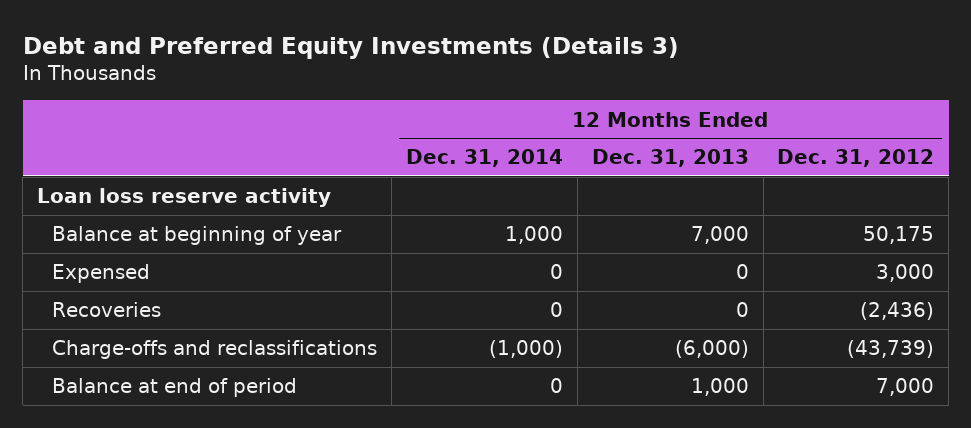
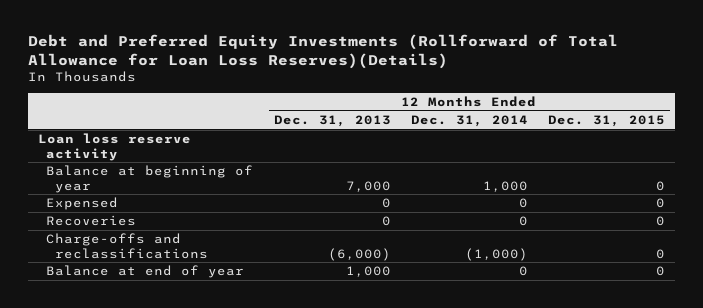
[22,36,679,59] Debt and Preferred Equity Investments (Details 3) -> [27,34,618,69] Debt and Preferred Equity Investments (Rollforward of Total Allowance for Loan Loss Reserves)(Details)
[777,149,935,168] Dec. 31, 2012 -> none
none -> [547,114,665,127] Dec. 31, 2015
[52,378,298,398] Balance at end of period -> [46,265,245,279] Balance at end of year

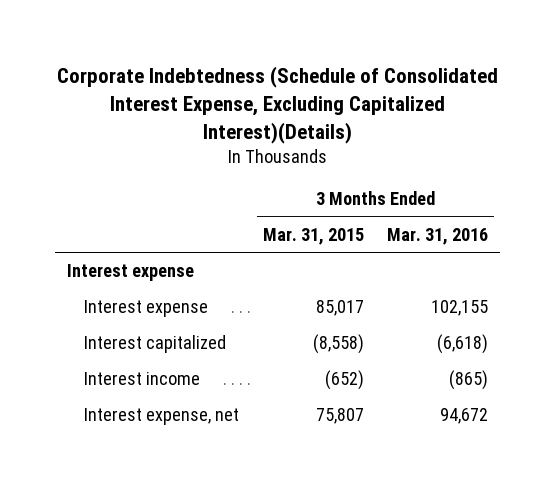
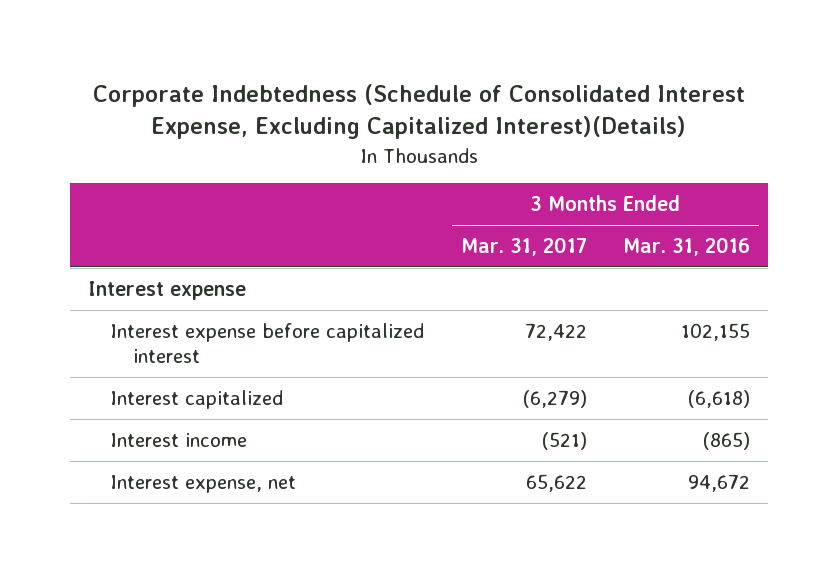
[262,227,364,245] Mar. 31, 2015 -> none
none -> [460,236,587,256] Mar. 31, 2017
[84,300,209,318] Interest expense -> [110,322,425,364] Interest expense before capitalized interest

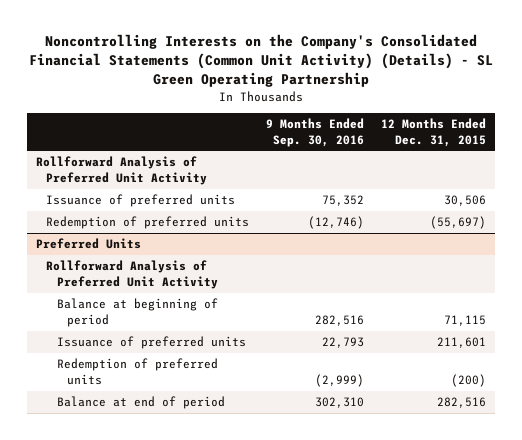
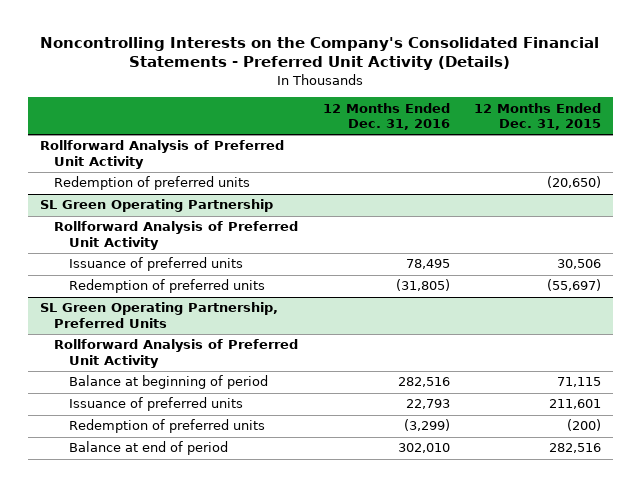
[29,34,494,88] Noncontrolling Interests on the Company's Consolidated Financial Statements (Common Unit Activity) (Details) - SL Green Operating Partnership -> [40,36,600,71] Noncontrolling Interests on the Company's Consolidated Financial Statements - Preferred Unit Activity (Details)
[266,118,365,147] 9 Months Ended Sep. 30, 2016 -> none
none -> [322,102,450,131] 12 Months Ended Dec. 31, 2016
none -> [54,176,251,191] Redemption of preferred units
none -> [39,199,273,213] SL Green Operating Partnership
none -> [54,221,299,250] Rollforward Analysis of Preferred Unit Activity
[35,238,141,250] Preferred Units -> none
none -> [39,302,278,328] SL Green Operating Partnership, Preferred Units

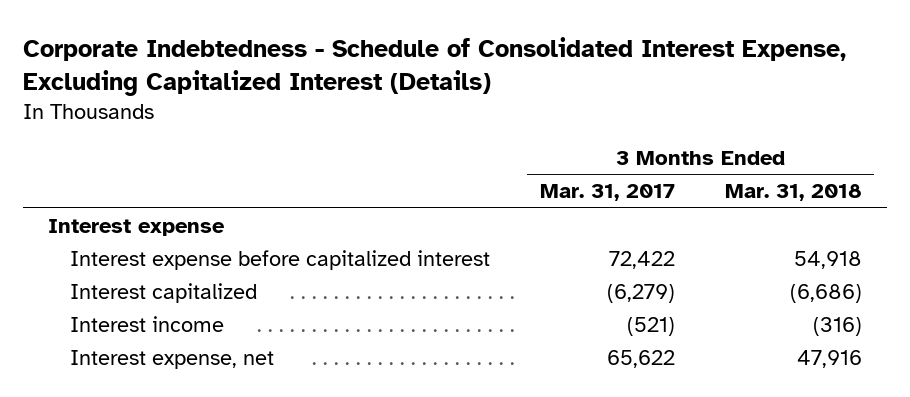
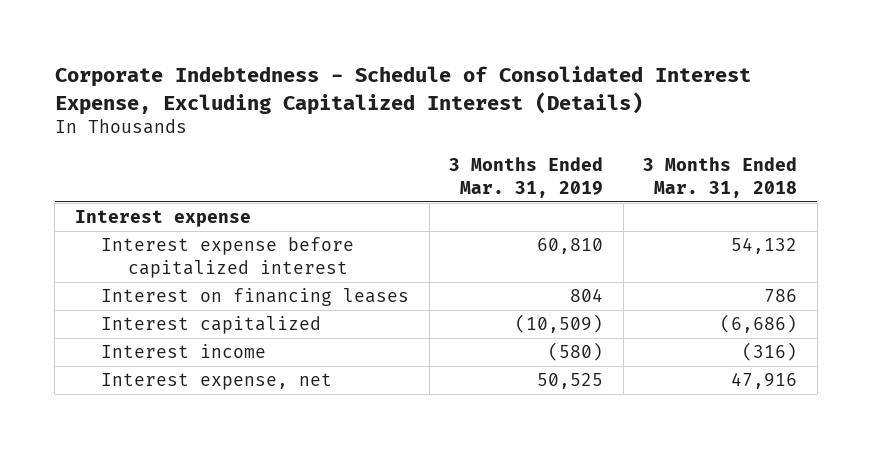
[539,184,675,202] Mar. 31, 2017 -> none
none -> [449,156,604,198] 3 Months Ended Mar. 31, 2019
[793,251,862,270] 54,918 -> [731,237,798,255] 54,132
none -> [101,288,410,307] Interest on financing leases

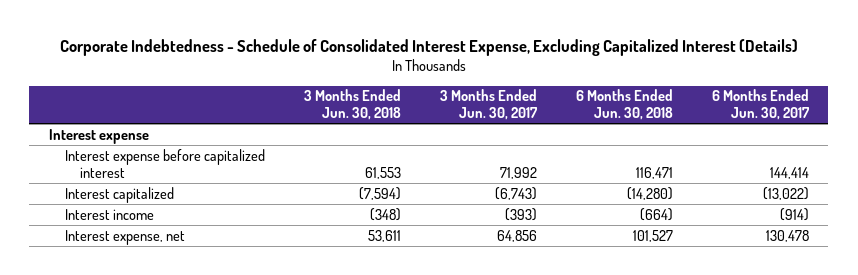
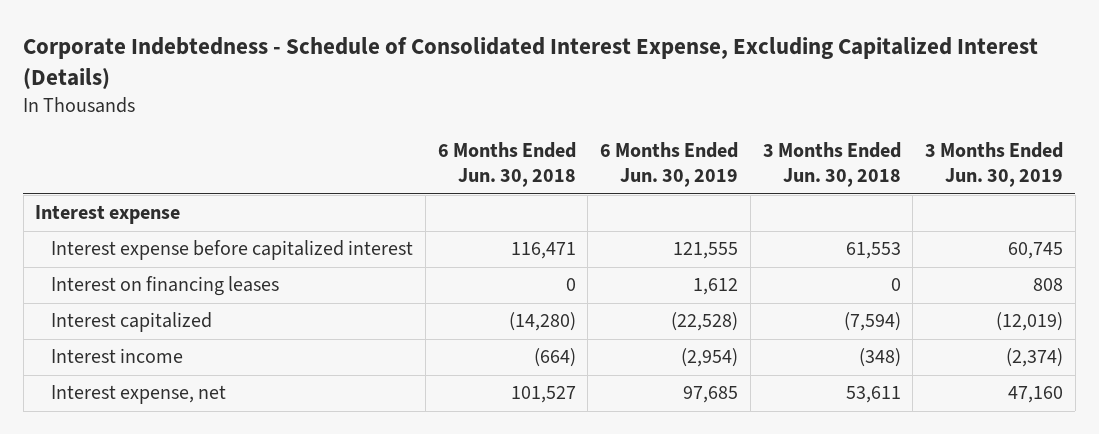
[439,89,538,121] 3 Months Ended Jun. 30, 2017 -> none
[711,89,810,121] 6 Months Ended Jun. 30, 2017 -> none
none -> [600,141,739,188] 6 Months Ended Jun. 30, 2019
none -> [925,141,1064,188] 3 Months Ended Jun. 30, 2019
none -> [51,276,280,297] Interest on financing leases

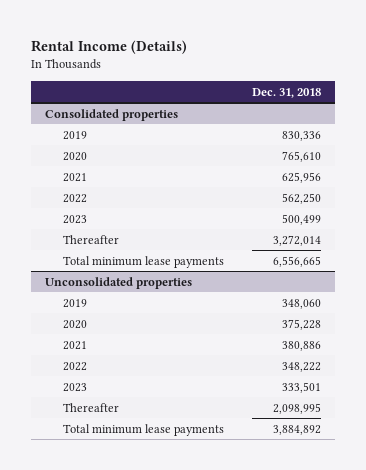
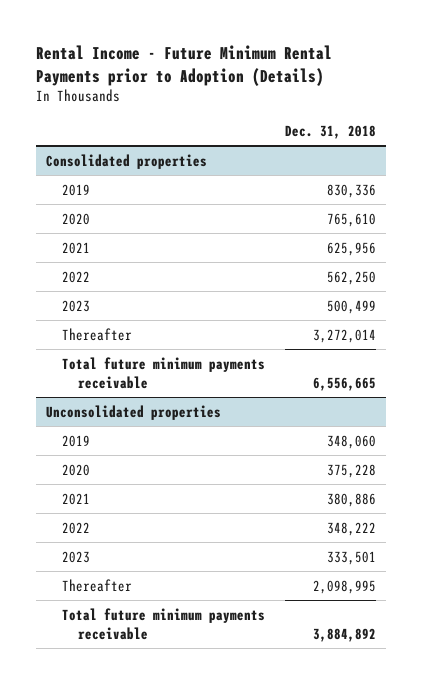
[31,40,188,55] Rental Income (Details) -> [36,44,333,86] Rental Income - Future Minimum Rental Payments prior to Adoption (Details)
[62,255,224,268] Total minimum lease payments -> [62,356,266,389] Total future minimum payments receivable
[62,423,224,436] Total minimum lease payments -> [62,607,266,640] Total future minimum payments receivable

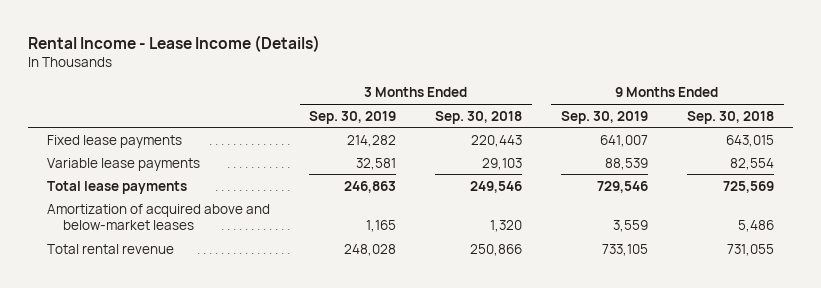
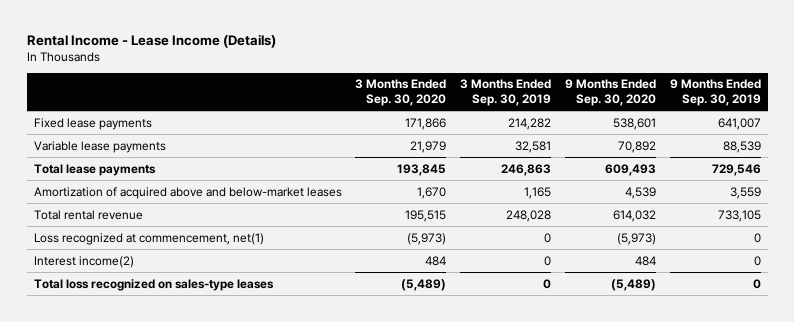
[435,110,523,124] Sep. 30, 2018 -> none
[686,110,774,124] Sep. 30, 2018 -> none
none -> [355,79,447,106] 3 Months Ended Sep. 30, 2020
none -> [565,79,657,106] 9 Months Ended Sep. 30, 2020
none -> [33,232,264,245] Loss recognized at commencement, net(1)
none -> [33,255,134,268] Interest income(2)
none -> [33,278,274,291] Total loss recognized on sales-type leases

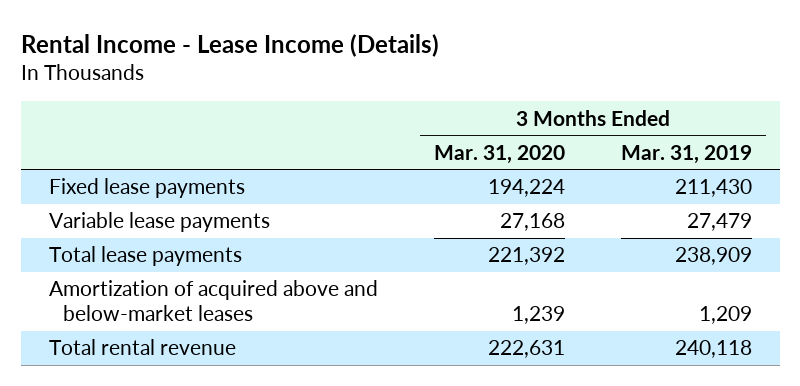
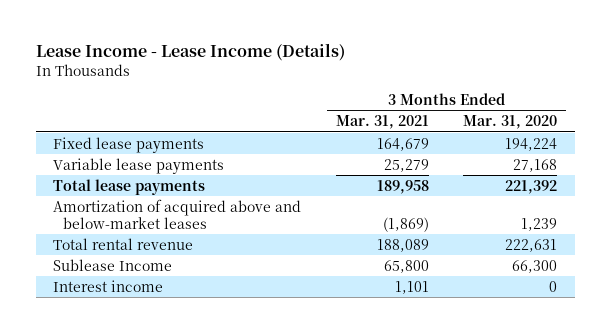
[20,33,439,57] Rental Income - Lease Income (Details) -> [35,43,345,62] Lease Income - Lease Income (Details)
[620,144,752,164] Mar. 31, 2019 -> none
none -> [335,115,429,130] Mar. 31, 2021
none -> [53,258,173,271] Sublease Income
none -> [53,279,164,292] Interest income

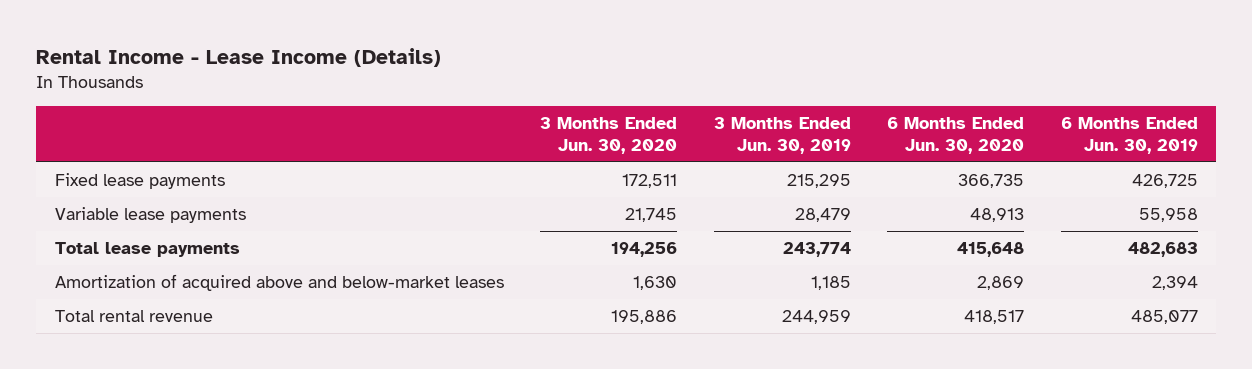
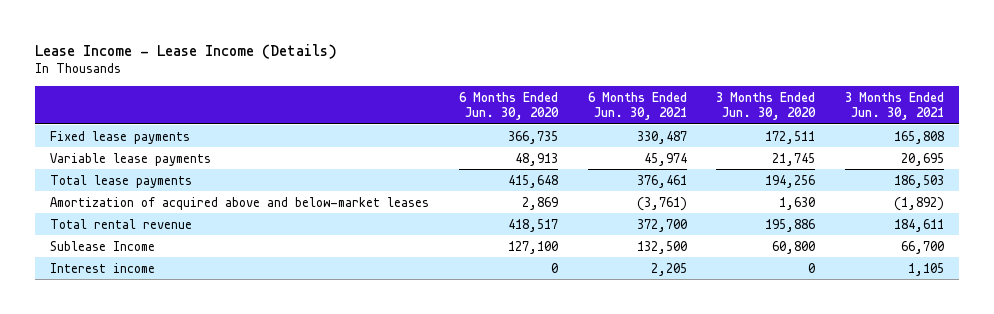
[36,48,442,68] Rental Income - Lease Income (Details) -> [35,43,338,59] Lease Income - Lease Income (Details)
[713,117,851,154] 3 Months Ended Jun. 30, 2019 -> none
[1060,117,1198,154] 6 Months Ended Jun. 30, 2019 -> none
none -> [587,91,687,120] 6 Months Ended Jun. 30, 2021
none -> [845,91,945,120] 3 Months Ended Jun. 30, 2021
none -> [50,240,156,251] Sublease Income
none -> [50,262,156,273] Interest income

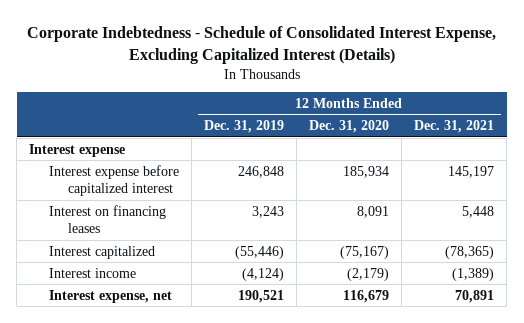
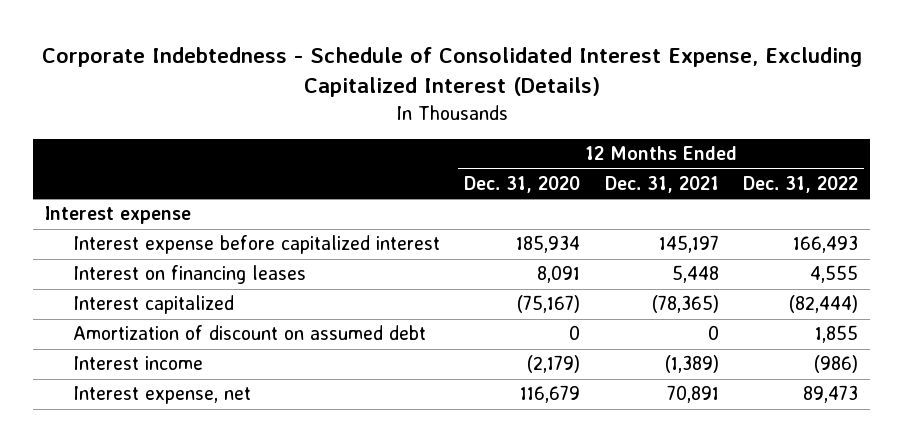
[203,120,284,134] Dec. 31, 2019 -> none
none -> [742,175,858,193] Dec. 31, 2022
none -> [72,325,426,341] Amortization of discount on assumed debt

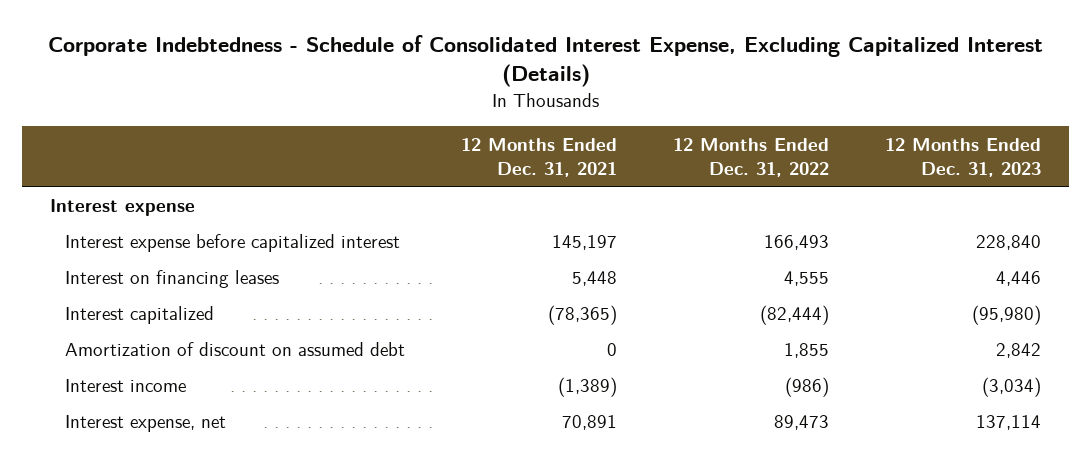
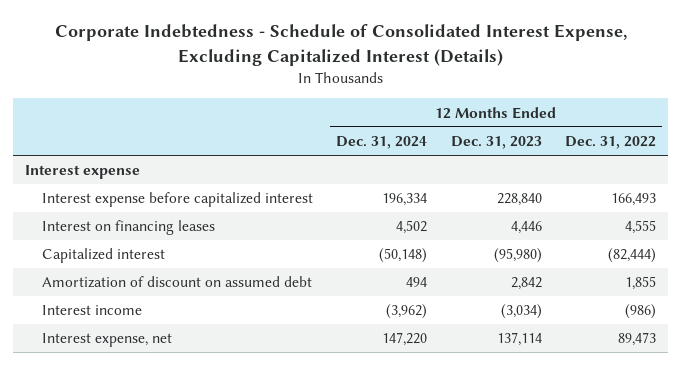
[461,137,618,177] 12 Months Ended Dec. 31, 2021 -> none
none -> [336,135,428,149] Dec. 31, 2024
[65,305,215,324] Interest capitalized -> [41,248,165,264] Capitalized interest

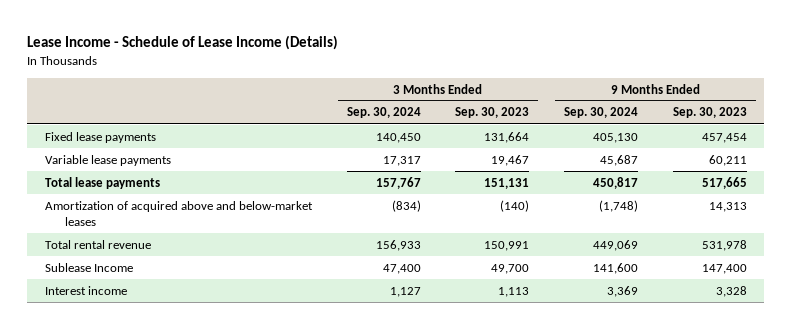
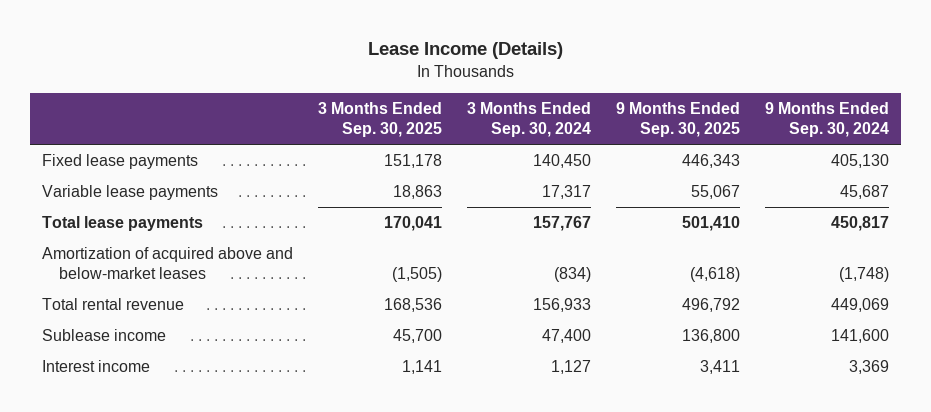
[27,35,339,51] Lease Income - Schedule of Lease Income (Details) -> [367,42,563,60] Lease Income (Details)
[455,107,530,119] Sep. 30, 2023 -> none
[672,107,747,119] Sep. 30, 2023 -> none
none -> [318,102,443,138] 3 Months Ended Sep. 30, 2025
none -> [616,102,741,138] 9 Months Ended Sep. 30, 2025
[44,262,133,272] Sublease Income -> [42,328,167,341] Sublease income

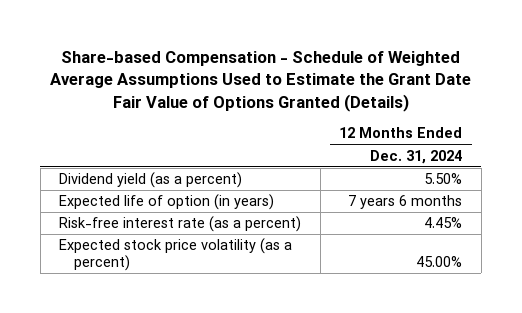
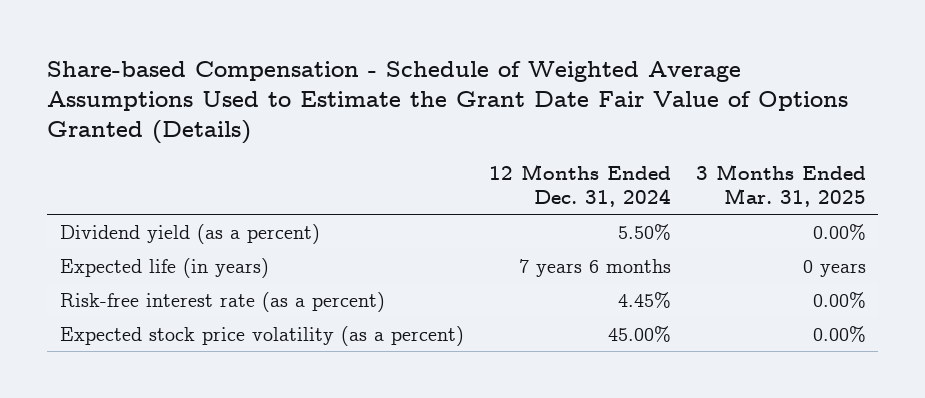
none -> [695,164,866,208] 3 Months Ended Mar. 31, 2025
[59,194,275,211] Expected life of option (in years) -> [59,257,269,278] Expected life (in years)

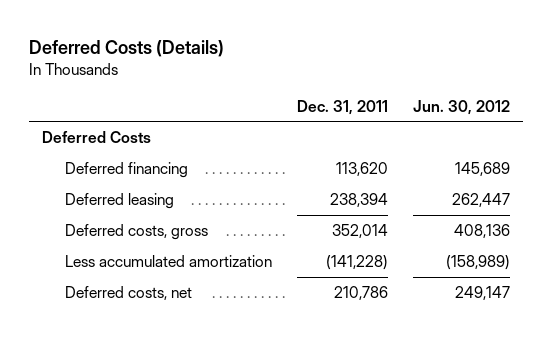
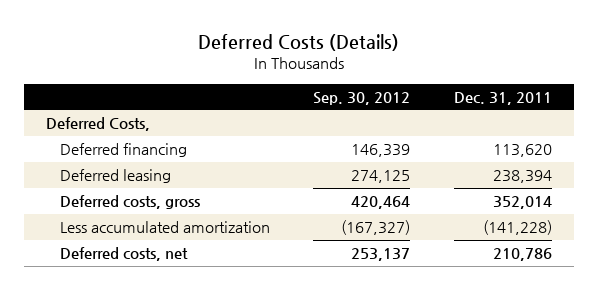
[413,99,511,115] Jun. 30, 2012 -> none
none -> [313,91,411,105] Sep. 30, 2012
[41,131,151,144] Deferred Costs -> [46,117,151,132] Deferred Costs,

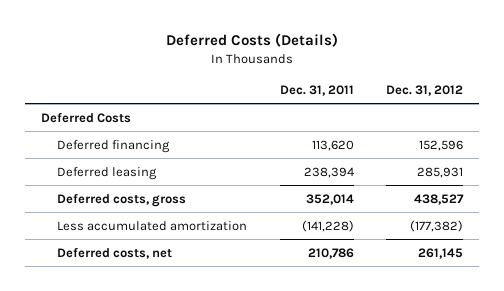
[313,91,411,105] Sep. 30, 2012 -> none
none -> [386,84,464,96] Dec. 31, 2012
[46,117,151,132] Deferred Costs, -> [40,111,131,123] Deferred Costs

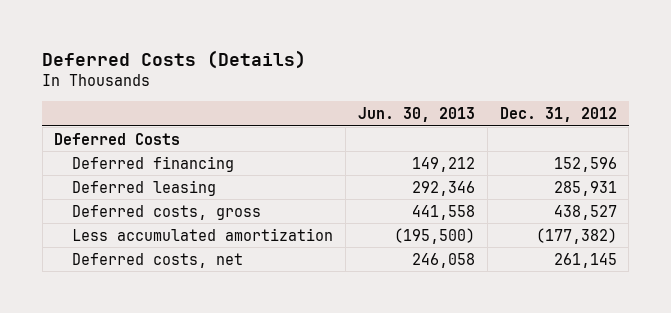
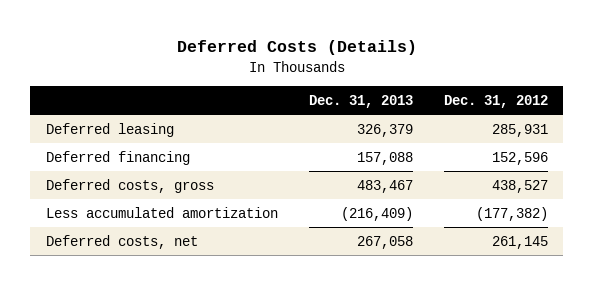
[357,107,475,123] Jun. 30, 2013 -> none
none -> [308,94,413,108] Dec. 31, 2013
[54,132,181,145] Deferred Costs -> none
[72,155,235,172] Deferred financing -> [45,150,190,165] Deferred financing

